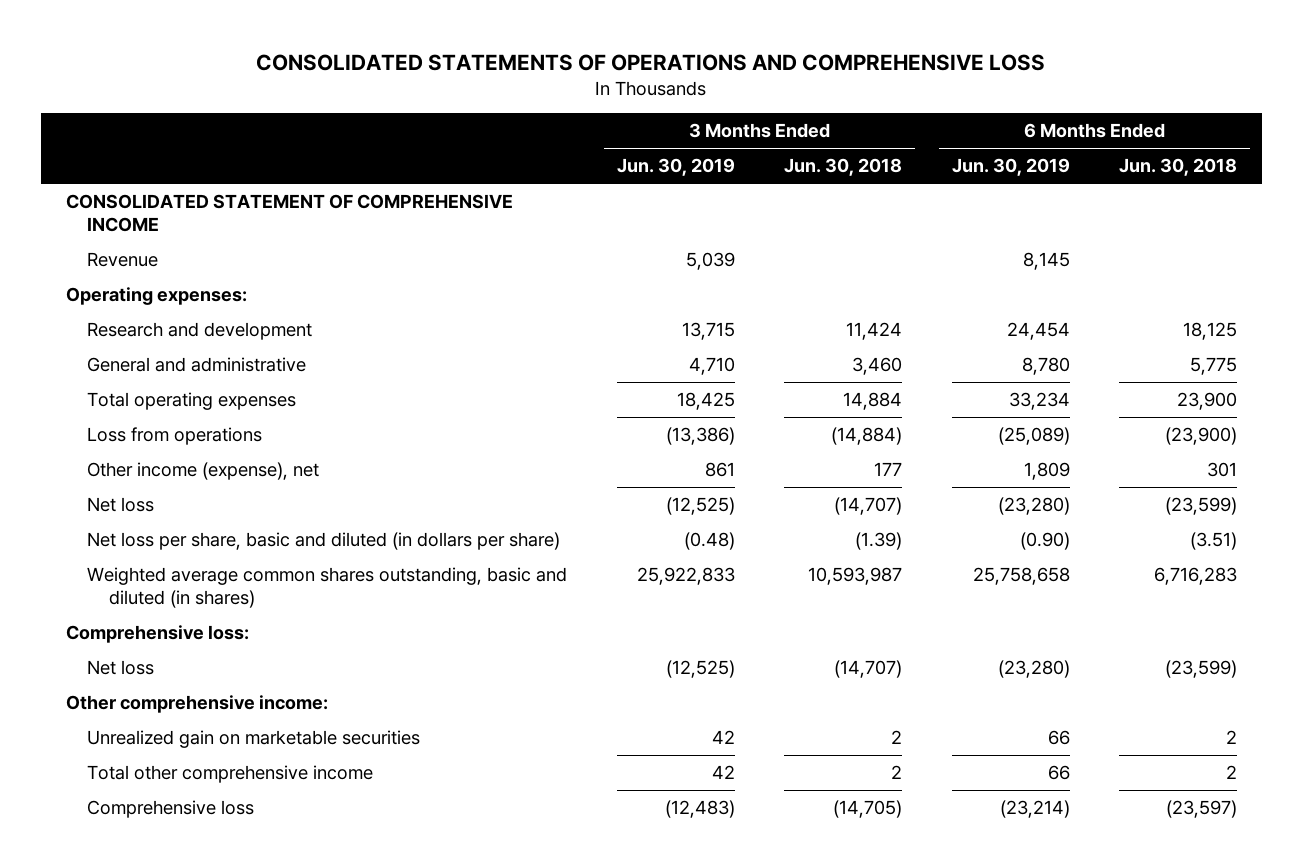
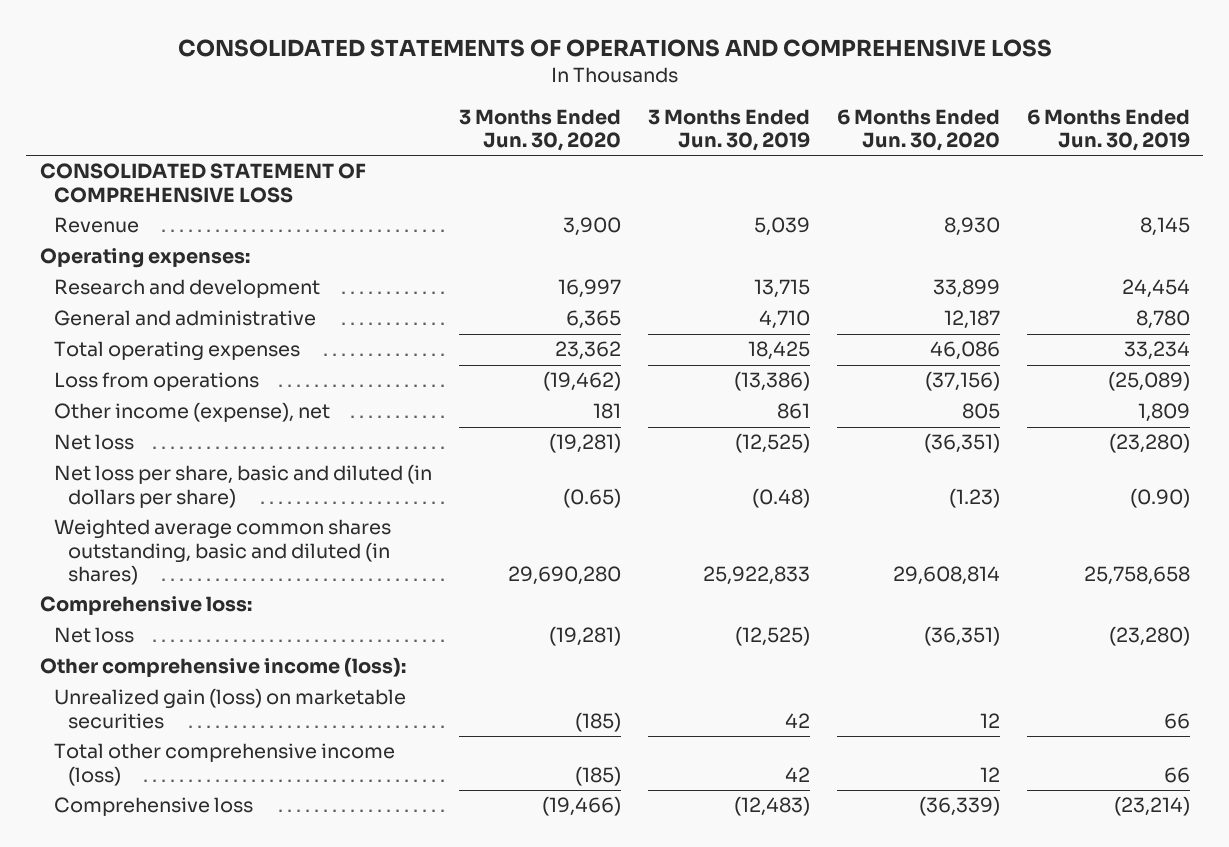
[784,158,903,177] Jun. 30, 2018 -> none
[1119,158,1238,177] Jun. 30, 2018 -> none
none -> [458,108,621,152] 3 Months Ended Jun. 30, 2020
none -> [836,108,1000,152] 6 Months Ended Jun. 30, 2020
[65,194,513,233] CONSOLIDATED STATEMENT OF COMPREHENSIVE INCOME -> [39,163,366,203] CONSOLIDATED STATEMENT OF COMPREHENSIVE LOSS
[65,695,328,714] Other comprehensive income: -> [39,657,406,678] Other comprehensive income (loss):
[87,730,421,749] Unrealized gain on marketable securities -> [54,688,407,729] Unrealized gain (loss) on marketable securities
[87,765,374,784] Total other comprehensive income -> [54,743,396,786] Total other comprehensive income (loss)

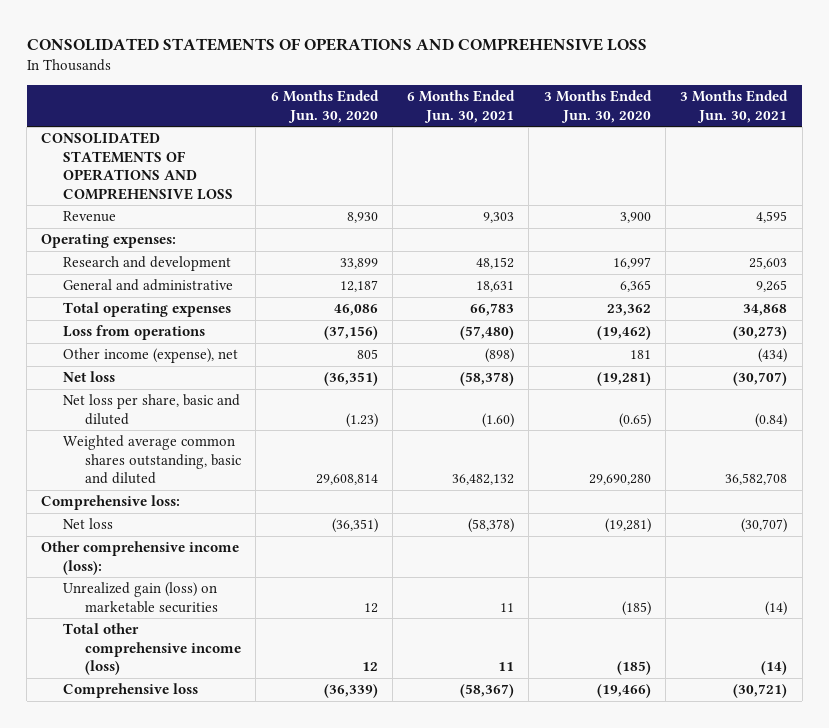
[647,108,810,152] 3 Months Ended Jun. 30, 2019 -> none
[1026,108,1190,152] 6 Months Ended Jun. 30, 2019 -> none
none -> [407,90,516,123] 6 Months Ended Jun. 30, 2021
none -> [680,90,789,123] 3 Months Ended Jun. 30, 2021
[39,163,366,203] CONSOLIDATED STATEMENT OF COMPREHENSIVE LOSS -> [41,132,234,200] CONSOLIDATED STATEMENTS OF OPERATIONS AND COMPREHENSIVE LOSS
[54,464,433,508] Net loss per share, basic and diluted (in dollars per share) -> [63,394,241,425] Net loss per share, basic and diluted
[54,519,392,586] Weighted average common shares outstanding, basic and diluted (in shares) -> [63,435,242,485] Weighted average common shares outstanding, basic and diluted

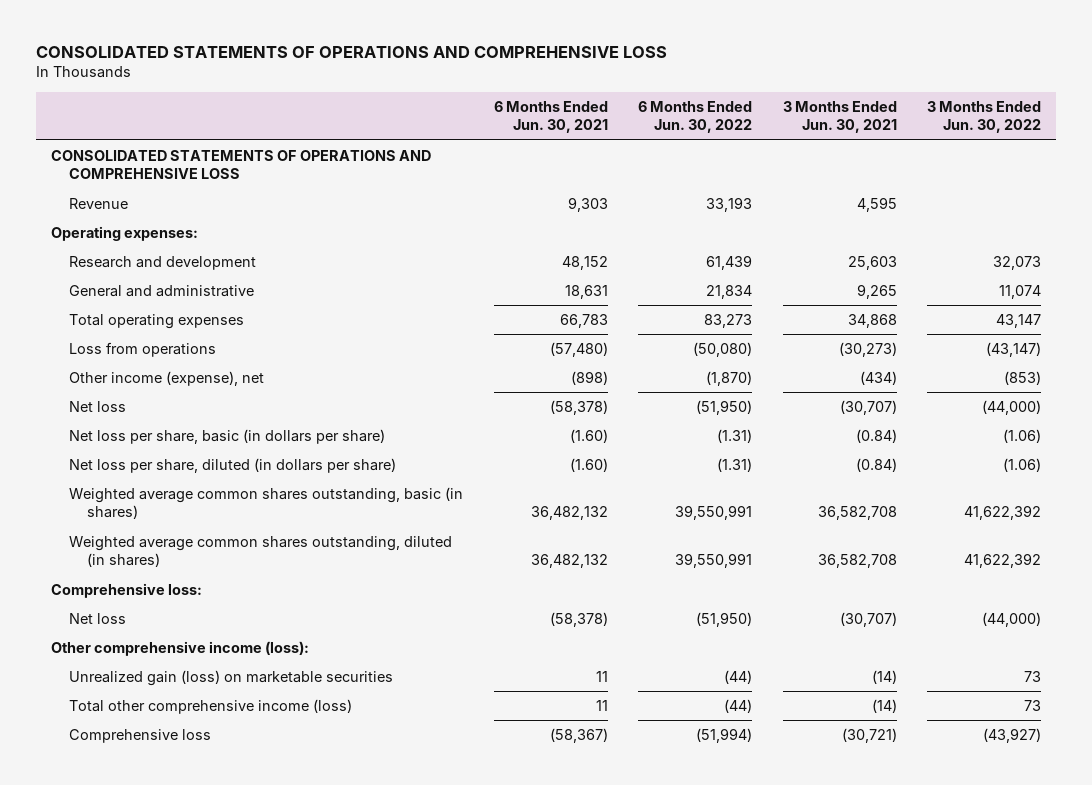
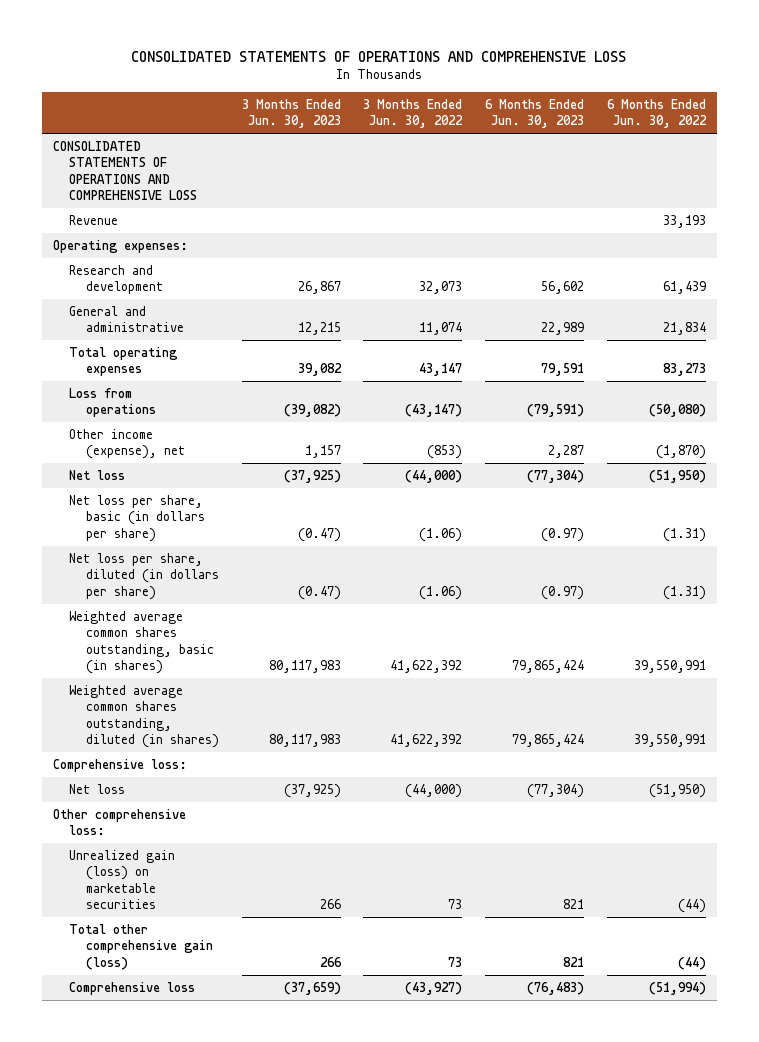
[493,100,608,134] 6 Months Ended Jun. 30, 2021 -> none
[782,100,897,134] 3 Months Ended Jun. 30, 2021 -> none
none -> [241,99,341,129] 3 Months Ended Jun. 30, 2023
none -> [485,99,585,129] 6 Months Ended Jun. 30, 2023
[50,640,309,656] Other comprehensive income (loss): -> [53,808,187,836] Other comprehensive loss:
[69,698,353,714] Total other comprehensive income (loss) -> [69,923,213,970] Total other comprehensive gain (loss)

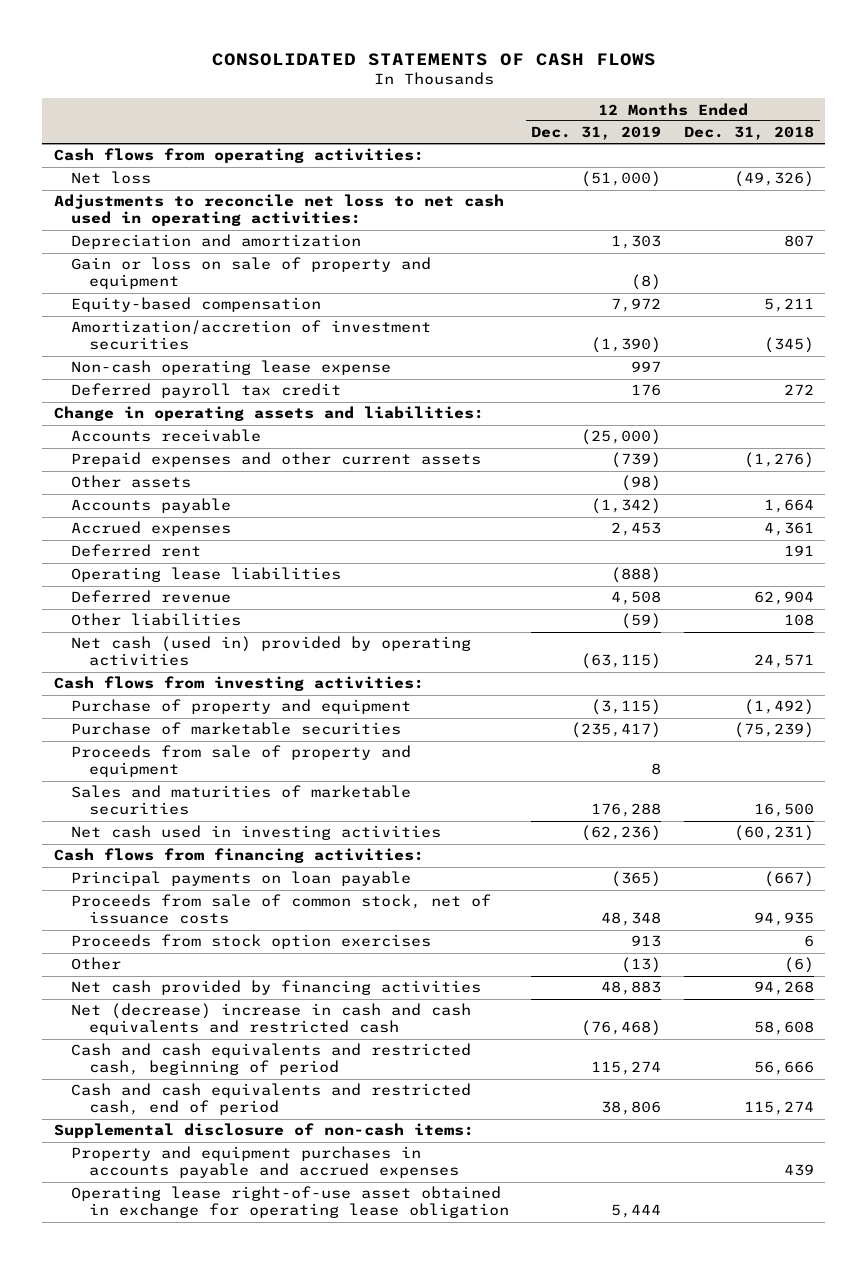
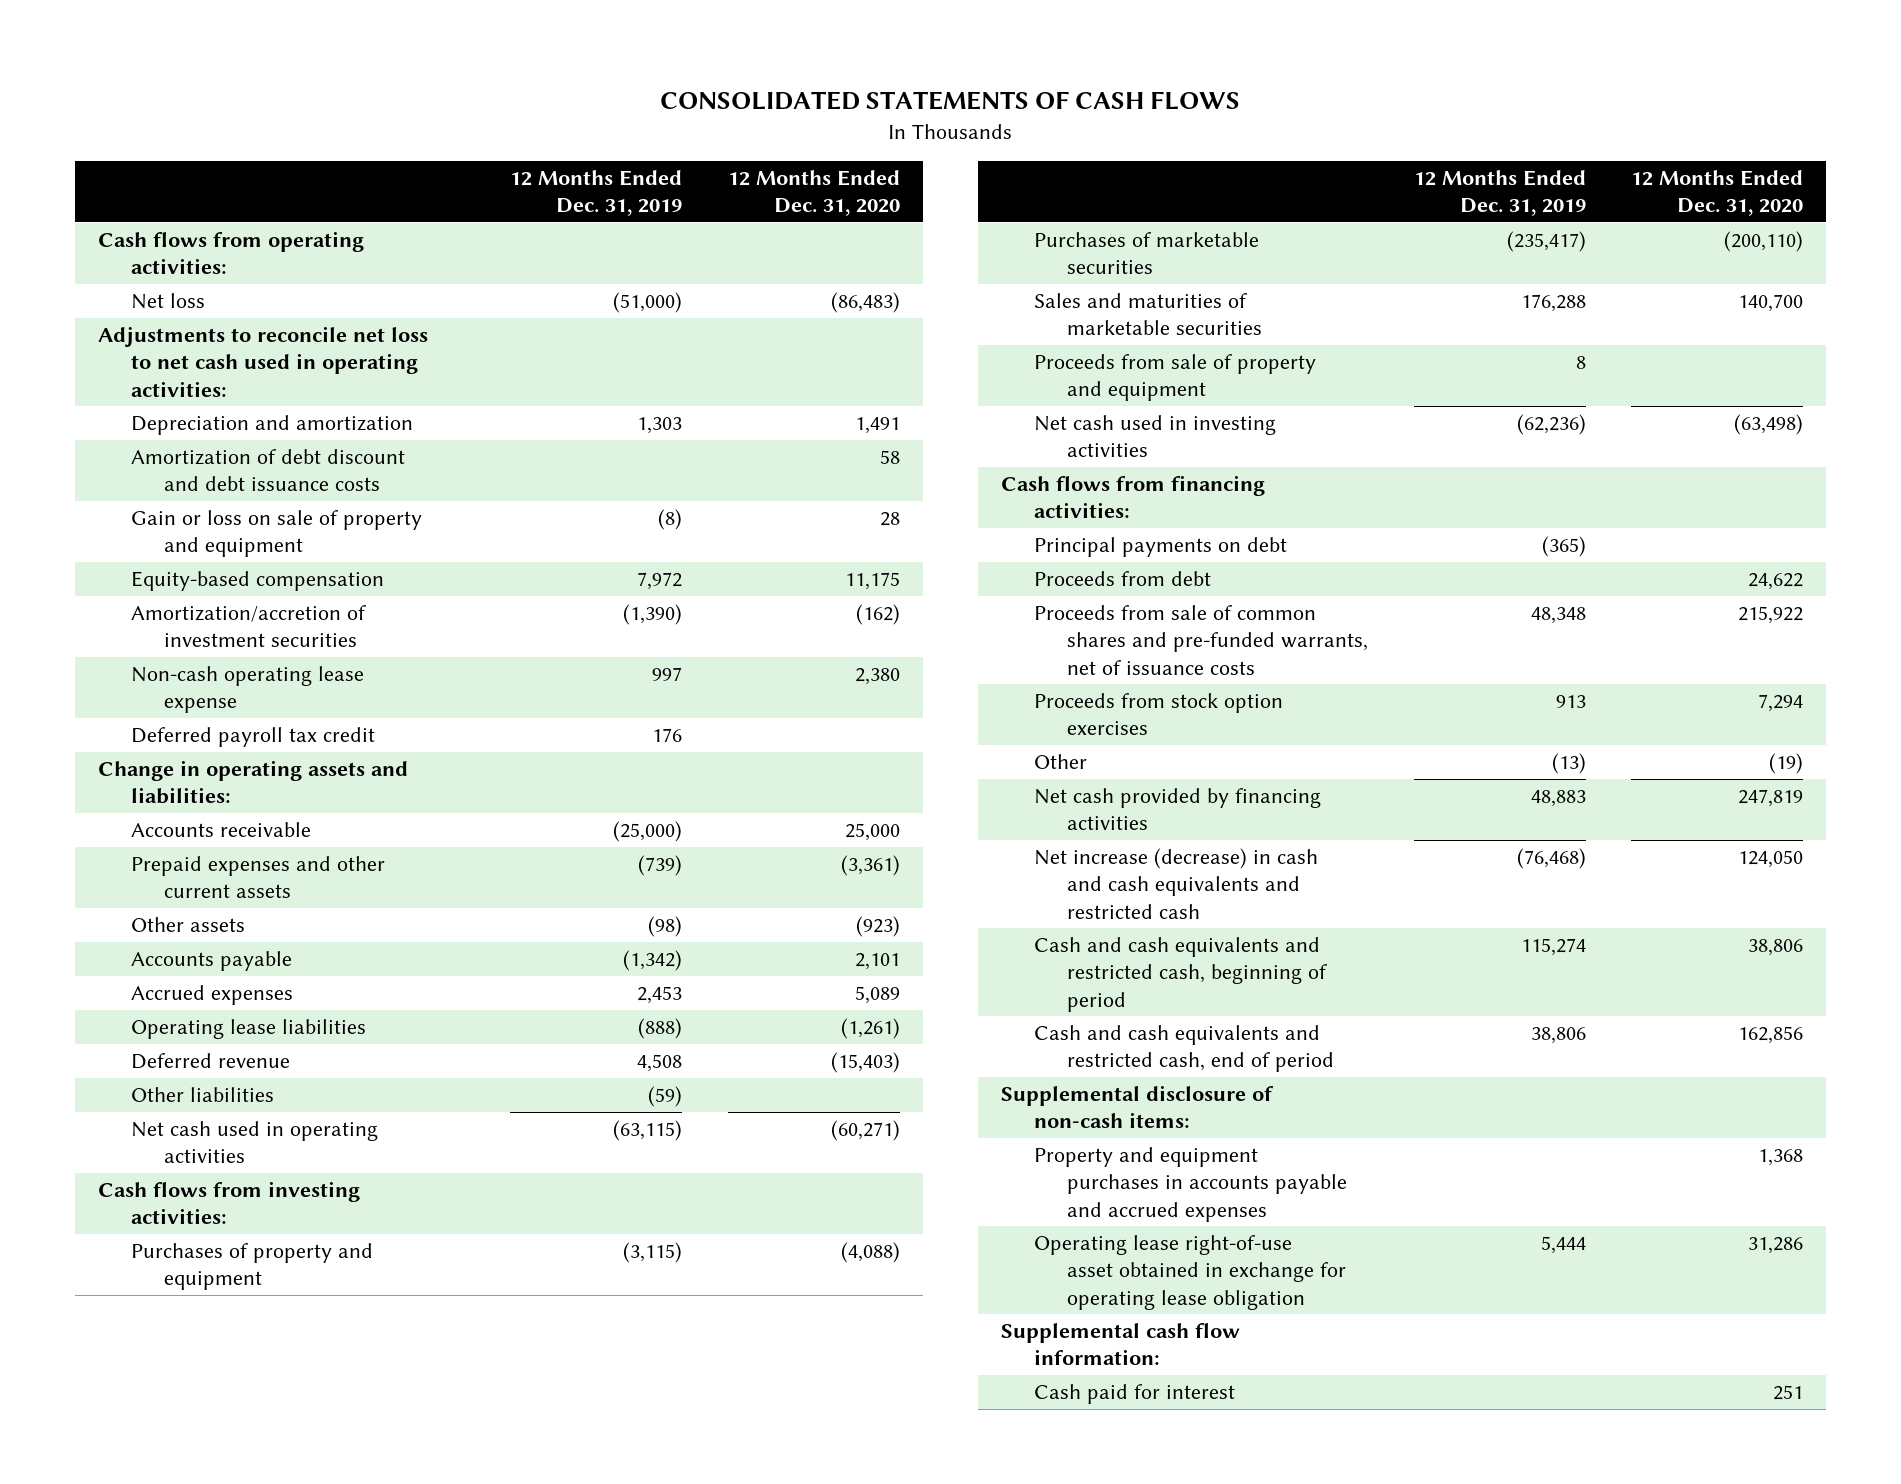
[683,126,814,141] Dec. 31, 2018 -> none
none -> [728,169,901,217] 12 Months Ended Dec. 31, 2020
none -> [130,448,405,492] Amortization of debt discount and debt issuance costs
[71,544,202,558] Deferred rent -> none
[71,636,472,667] Net cash (used in) provided by operating activities -> [130,1120,378,1164] Net cash used in operating activities
[71,699,412,715] Purchase of property and equipment -> [130,1242,373,1291] Purchases of property and equipment
[71,722,402,736] Purchase of marketable securities -> [1033,231,1259,275] Purchases of marketable securities
[71,745,412,778] Proceeds from sale of property and equipment -> [1033,353,1316,402] Proceeds from sale of property and equipment
[71,871,412,887] Principal payments on loan payable -> [1033,536,1287,557] Principal payments on debt
none -> [1033,570,1211,586] Proceeds from debt
[71,894,492,925] Proceeds from sale of common stock, net of issuance costs -> [1033,604,1368,675] Proceeds from sale of common shares and pre-funded warrants, net of issuance costs
[71,1003,472,1036] Net (decrease) increase in cash and cash equivalents and restricted cash -> [1033,847,1318,919] Net increase (decrease) in cash and cash equivalents and restricted cash
none -> [1000,1322,1240,1366] Supplemental cash flow information:
none -> [1033,1383,1235,1404] Cash paid for interest

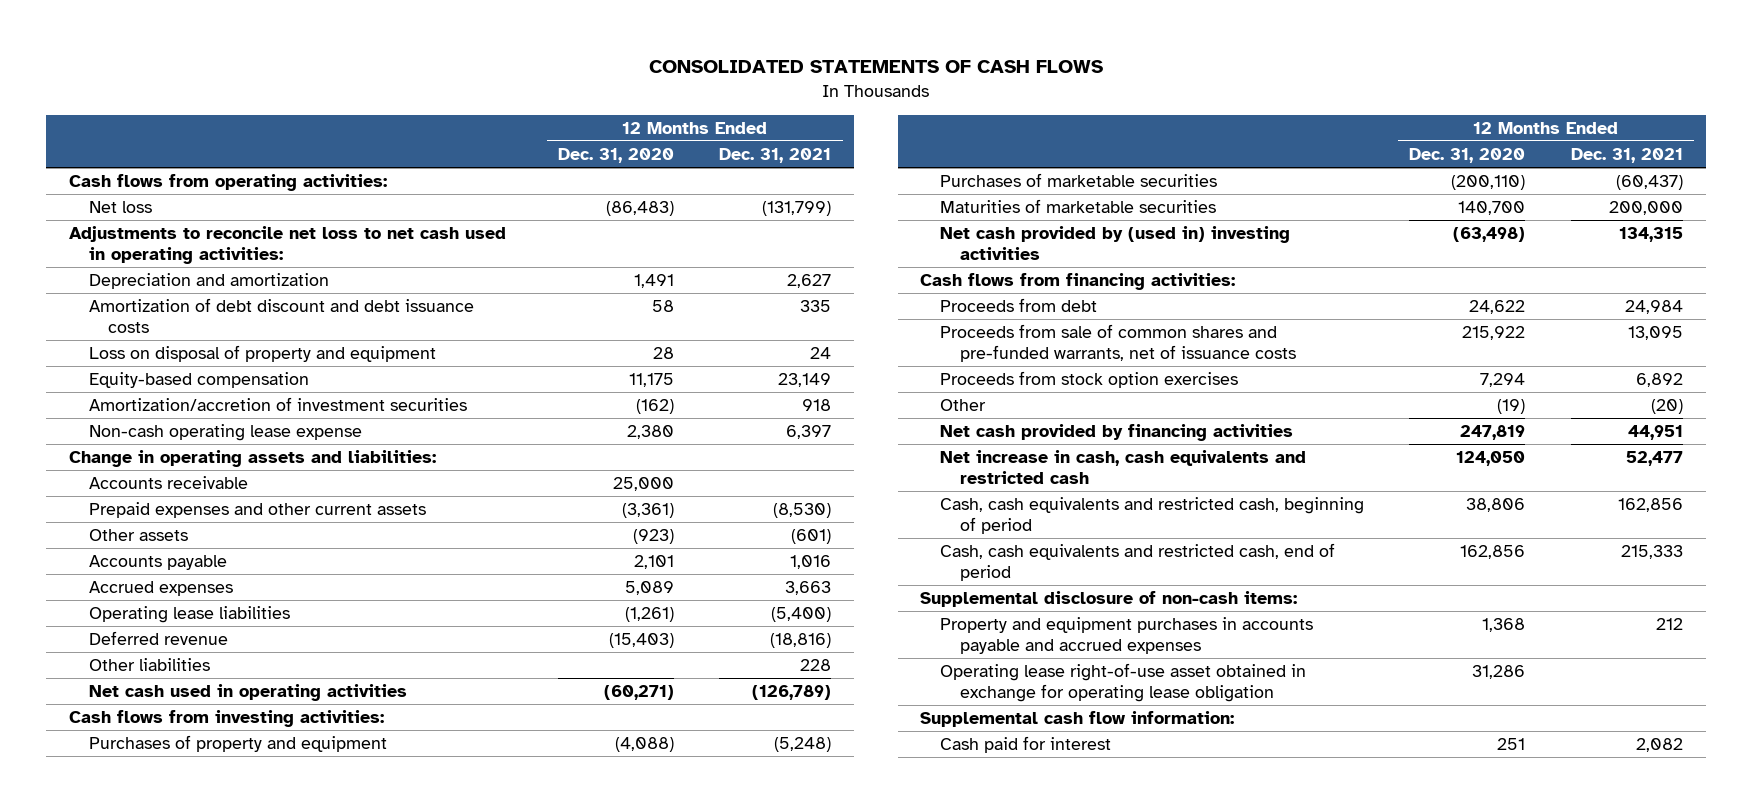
[510,169,683,217] 12 Months Ended Dec. 31, 2019 -> none
none -> [719,148,832,164] Dec. 31, 2021
[130,509,422,558] Gain or loss on sale of property and equipment -> [88,345,436,363] Loss on disposal of property and equipment
[130,726,375,747] Deferred payroll tax credit -> none
[1033,353,1316,402] Proceeds from sale of property and equipment -> none
[1033,292,1262,336] Sales and maturities of marketable securities -> [940,199,1217,214] Maturities of marketable securities
[1033,414,1276,458] Net cash used in investing activities -> [940,226,1291,260] Net cash provided by (used in) investing activities
[1033,536,1287,557] Principal payments on debt -> none
[1033,847,1318,919] Net increase (decrease) in cash and cash equivalents and restricted cash -> [940,450,1307,484] Net increase in cash, cash equivalents and restricted cash
[1033,936,1327,1012] Cash and cash equivalents and restricted cash, beginning of period -> [940,497,1365,534] Cash, cash equivalents and restricted cash, beginning of period
[1033,1024,1334,1073] Cash and cash equivalents and restricted cash, end of period -> [940,543,1336,581] Cash, cash equivalents and restricted cash, end of period

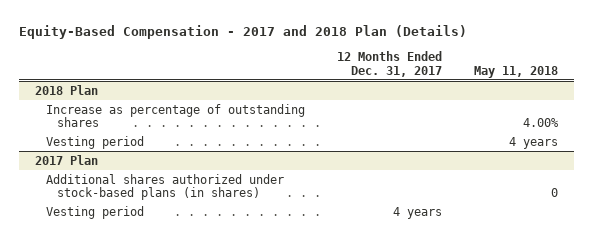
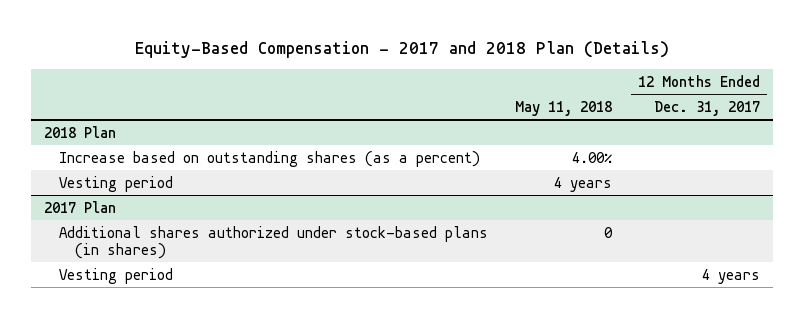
[46,103,306,127] Increase as percentage of outstanding shares -> [59,150,481,167] Increase based on outstanding shares (as a percent)

